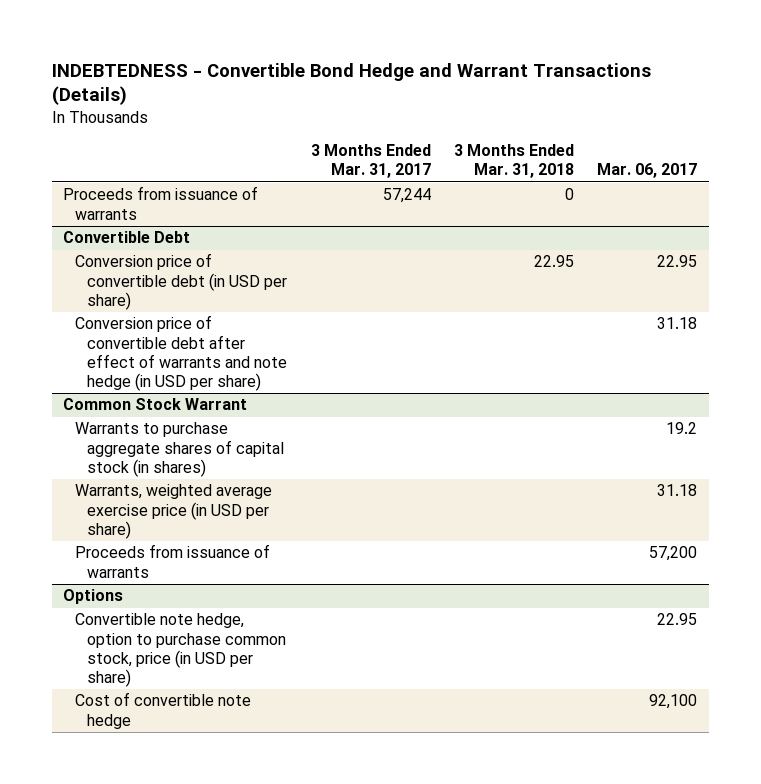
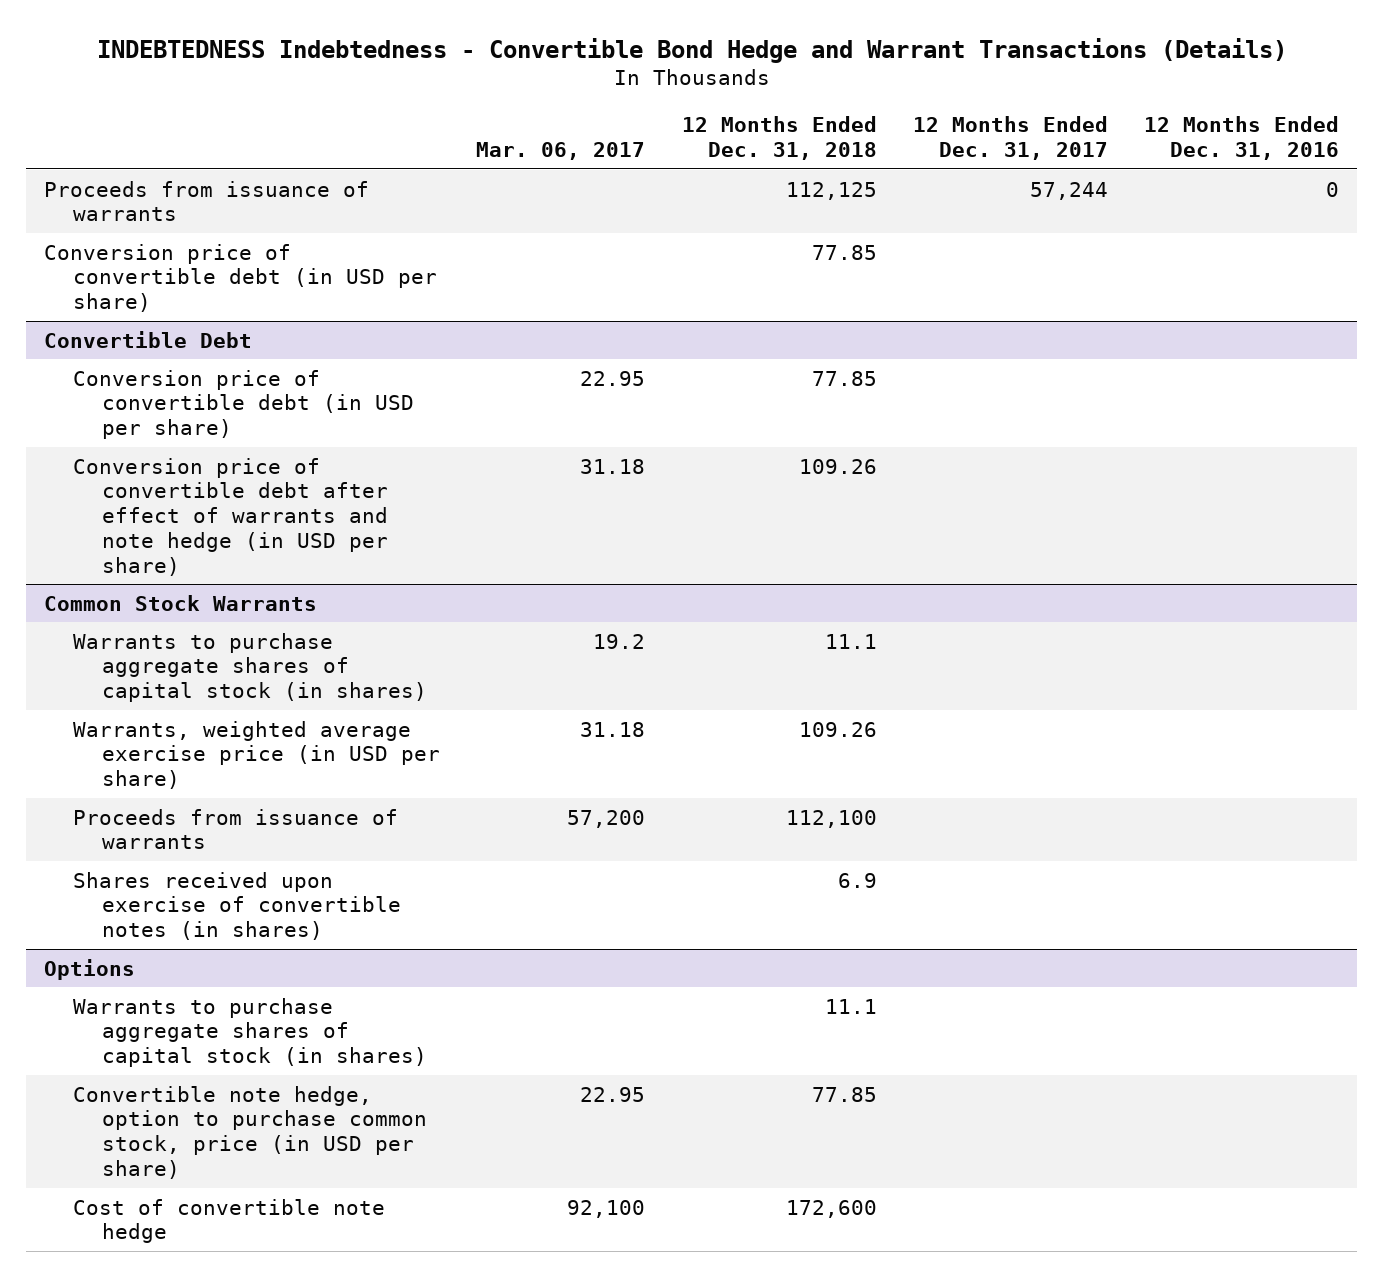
[51,62,651,106] INDEBTEDNESS - Convertible Bond Hedge and Warrant Transactions (Details) -> [96,37,1287,63] INDEBTEDNESS Indebtedness - Convertible Bond Hedge and Warrant Transactions (Details)
[310,144,431,179] 3 Months Ended Mar. 31, 2017 -> none
[453,144,574,179] 3 Months Ended Mar. 31, 2018 -> none
none -> [681,116,877,161] 12 Months Ended Dec. 31, 2018
none -> [912,116,1108,161] 12 Months Ended Dec. 31, 2017
none -> [1143,116,1339,161] 12 Months Ended Dec. 31, 2016
none -> [44,243,438,313] Conversion price of convertible debt (in USD per share)
[63,398,248,411] Common Stock Warrant -> [44,594,318,611] Common Stock Warrants
none -> [73,871,402,941] Shares received upon exercise of convertible notes (in shares)
none -> [73,997,428,1068] Warrants to purchase aggregate shares of capital stock (in shares)

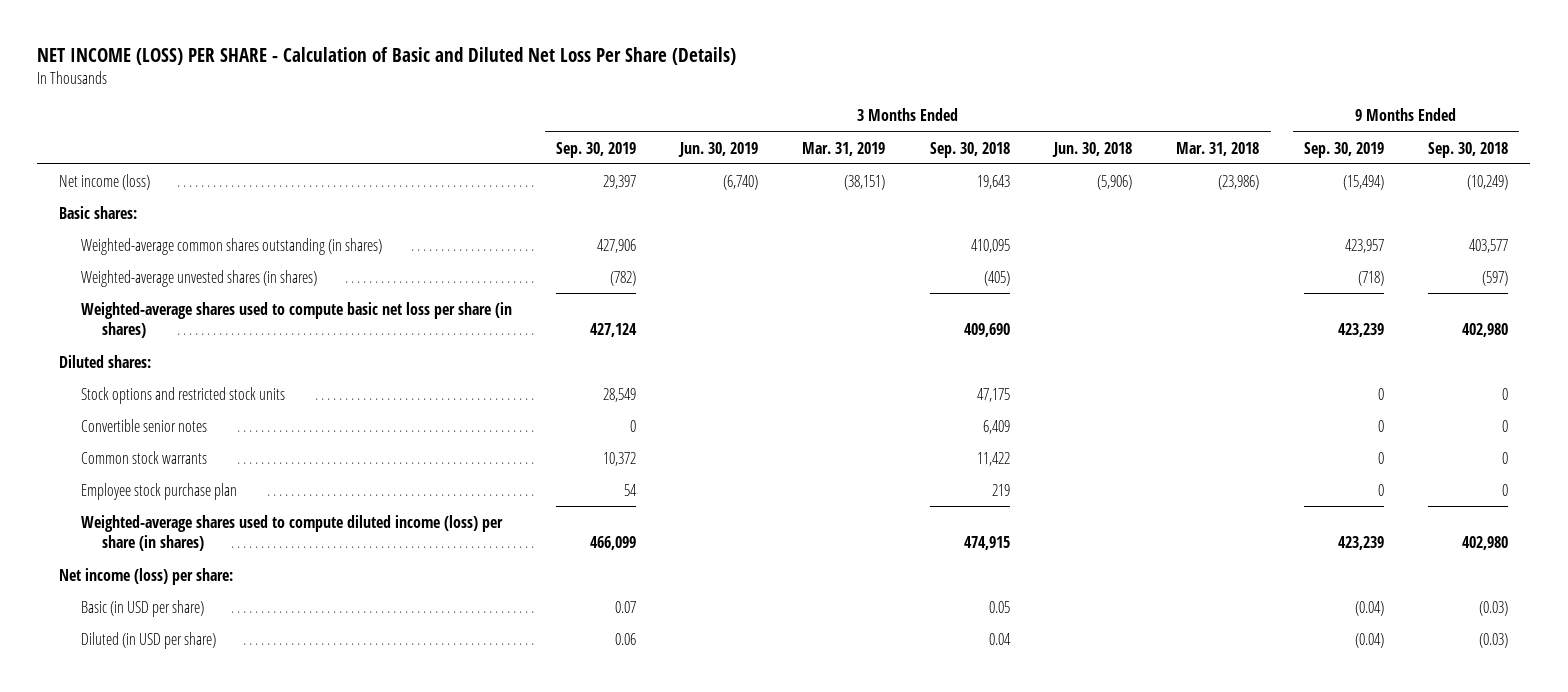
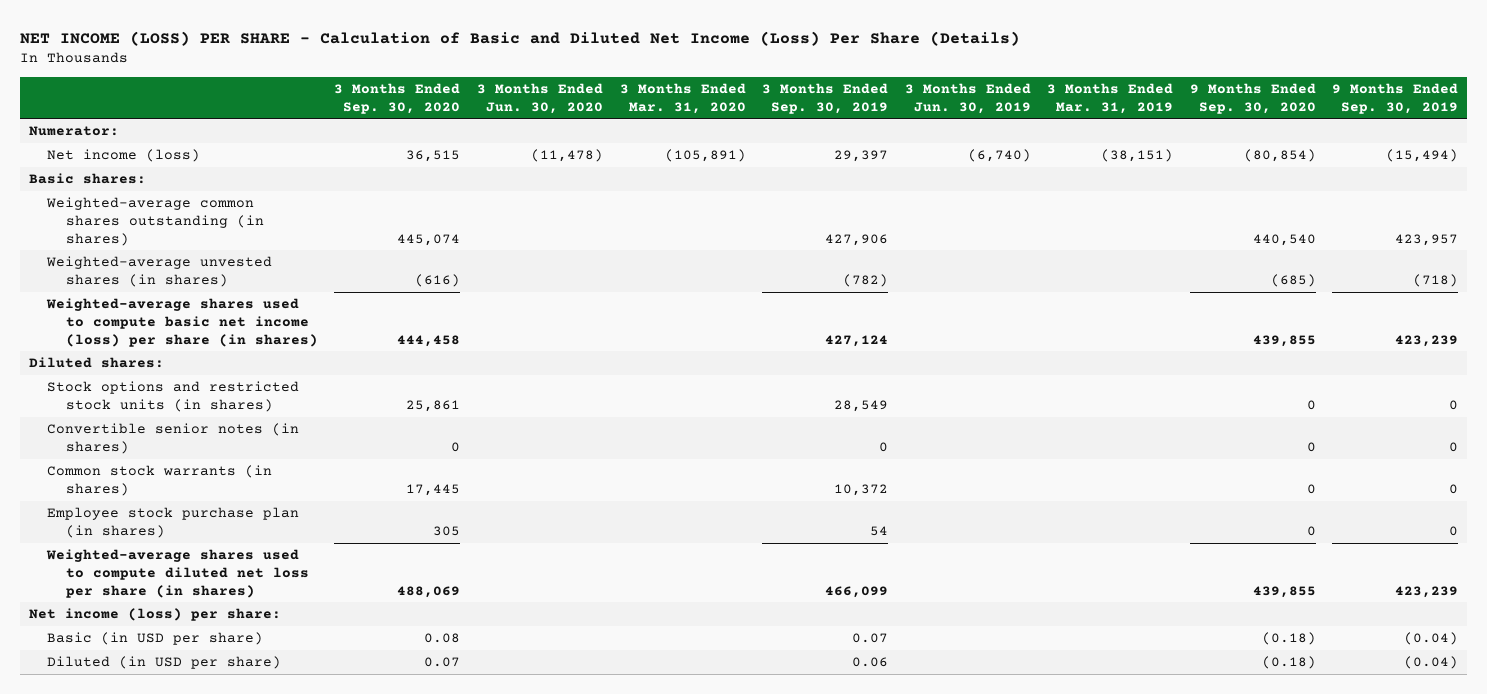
[37,47,737,66] NET INCOME (LOSS) PER SHARE - Calculation of Basic and Diluted Net Loss Per Share (Details) -> [20,30,1021,46] NET INCOME (LOSS) PER SHARE - Calculation of Basic and Diluted Net Income (Loss) Per Share (Details)
[929,141,1010,158] Sep. 30, 2018 -> none
[1052,141,1133,157] Jun. 30, 2018 -> none
[1176,141,1260,156] Mar. 31, 2018 -> none
[1428,141,1509,158] Sep. 30, 2018 -> none
none -> [334,82,461,114] 3 Months Ended Sep. 30, 2020
none -> [477,82,604,114] 3 Months Ended Jun. 30, 2020
none -> [619,82,746,114] 3 Months Ended Mar. 31, 2020
none -> [1189,82,1316,114] 9 Months Ended Sep. 30, 2020
none -> [28,126,119,137] Numerator:
[80,301,512,339] Weighted-average shares used to compute basic net loss per share (in shares) -> [46,298,318,347] Weighted-average shares used to compute basic net income (loss) per share (in shares)
[80,386,285,404] Stock options and restricted stock units -> [47,381,300,412] Stock options and restricted stock units (in shares)
[80,418,207,432] Convertible senior notes -> [47,423,300,454] Convertible senior notes (in shares)
[80,450,207,464] Common stock warrants -> [47,465,273,496] Common stock warrants (in shares)
[80,482,237,500] Employee stock purchase plan -> [47,507,300,538] Employee stock purchase plan (in shares)
[80,514,503,552] Weighted-average shares used to compute diluted income (loss) per share (in shares) -> [46,549,309,598] Weighted-average shares used to compute diluted net loss per share (in shares)

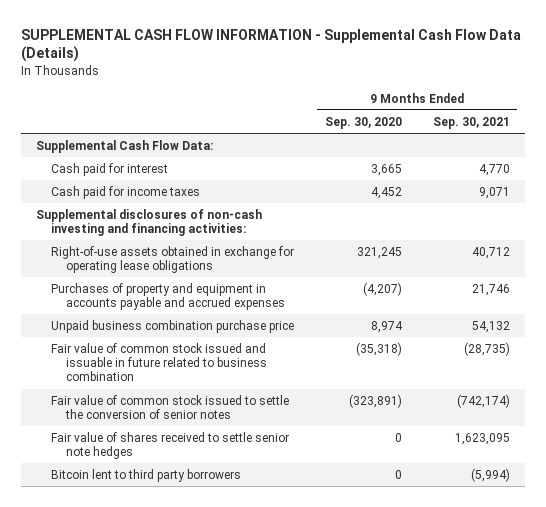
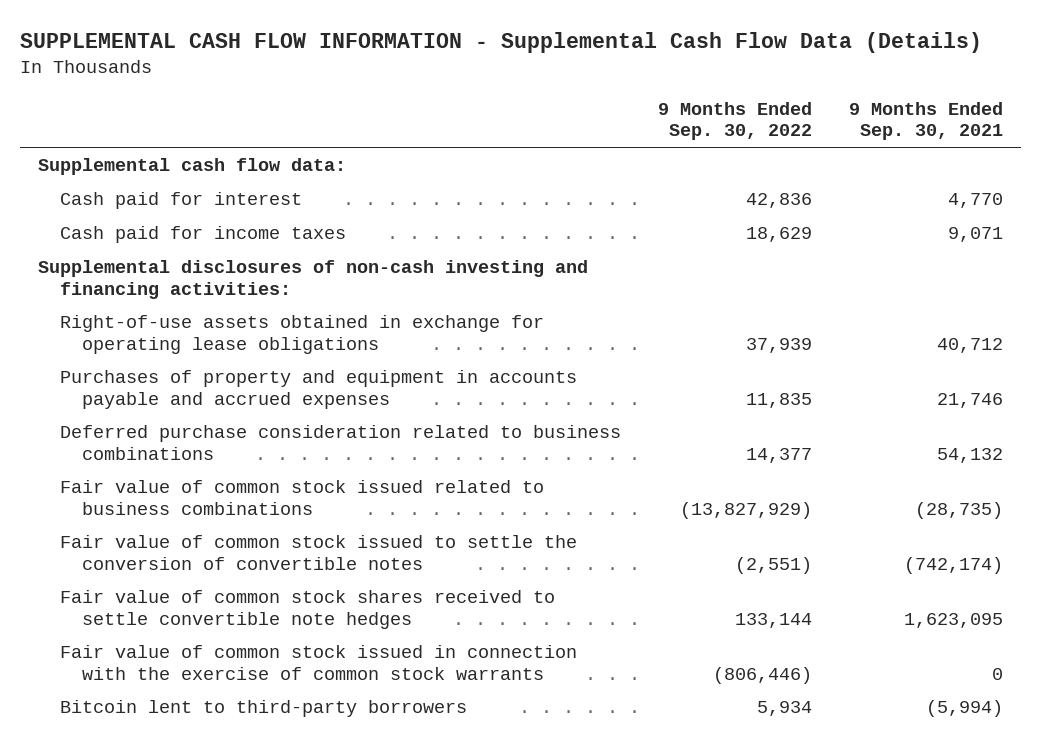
[324,116,402,129] Sep. 30, 2020 -> none
none -> [657,102,812,141] 9 Months Ended Sep. 30, 2022
[36,139,214,153] Supplemental Cash Flow Data: -> [38,158,347,176] Supplemental cash flow data:
[51,319,295,333] Unpaid business combination purchase price -> [60,425,622,460] Deferred purchase consideration related to business combinations
[51,342,267,382] Fair value of common stock issued and issuable in future related to business combination -> [60,480,545,515] Fair value of common stock issued related to business combinations
[51,394,290,420] Fair value of common stock issued to settle the conversion of senior notes -> [60,535,578,570] Fair value of common stock issued to settle the conversion of convertible notes
[51,431,290,460] Fair value of shares received to settle senior note hedges -> [60,590,556,629] Fair value of common stock shares received to settle convertible note hedges
none -> [60,645,578,680] Fair value of common stock issued in connection with the exercise of common stock warrants
[51,468,242,482] Bitcoin lent to third party borrowers -> [60,700,468,718] Bitcoin lent to third-party borrowers

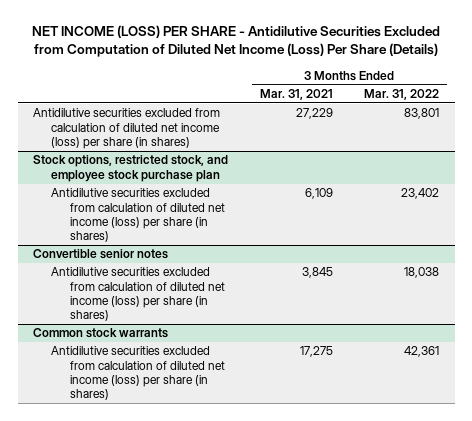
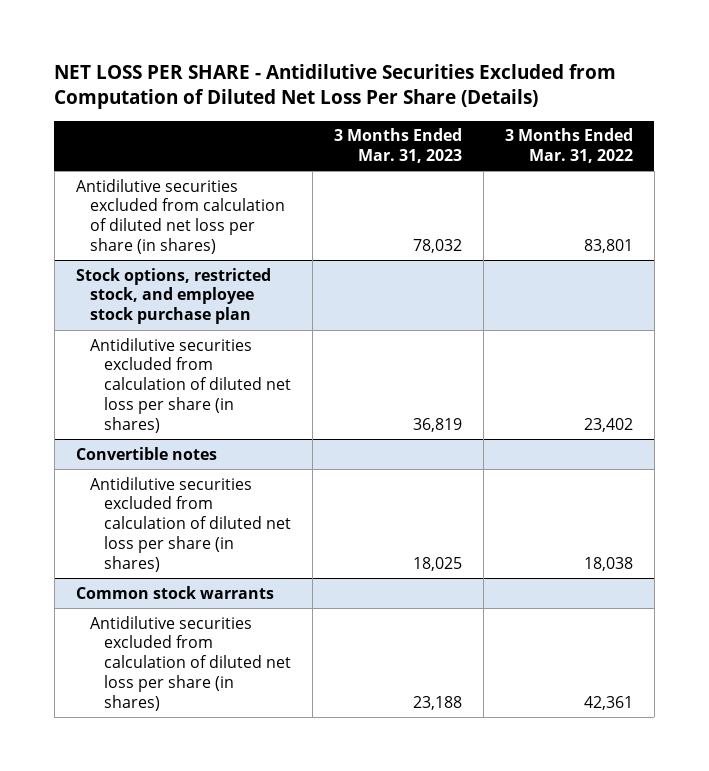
[32,24,441,58] NET INCOME (LOSS) PER SHARE - Antidilutive Securities Excluded from Computation of Diluted Net Income (Loss) Per Share (Details) -> [54,64,617,110] NET LOSS PER SHARE - Antidilutive Securities Excluded from Computation of Diluted Net Loss Per Share (Details)
[259,88,333,100] Mar. 31, 2021 -> none
none -> [334,128,463,164] 3 Months Ended Mar. 31, 2023
[33,108,221,150] Antidilutive securities excluded from calculation of diluted net income (loss) per share (in shares) -> [75,178,286,254] Antidilutive securities excluded from calculation of diluted net loss per share (in shares)
[51,188,225,243] Antidilutive securities excluded from calculation of diluted net income (loss) per share (in shares) -> [90,337,292,433] Antidilutive securities excluded from calculation of diluted net loss per share (in shares)
[33,249,169,260] Convertible senior notes -> [75,446,217,460] Convertible notes
[51,267,225,322] Antidilutive securities excluded from calculation of diluted net income (loss) per share (in shares) -> [90,476,292,572] Antidilutive securities excluded from calculation of diluted net loss per share (in shares)
[51,346,225,401] Antidilutive securities excluded from calculation of diluted net income (loss) per share (in shares) -> [90,615,292,711] Antidilutive securities excluded from calculation of diluted net loss per share (in shares)

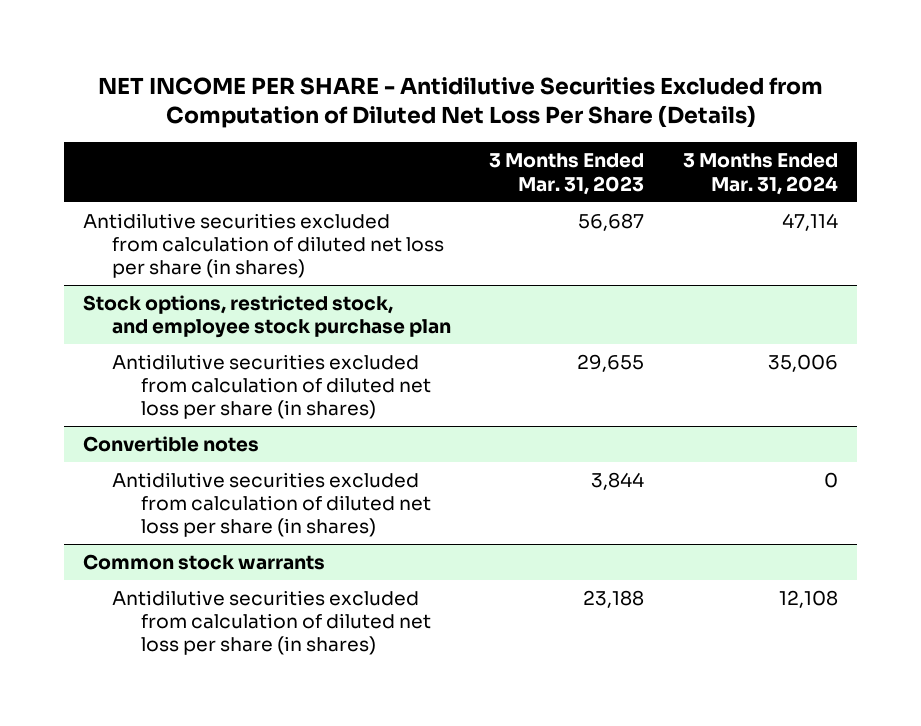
[54,64,617,110] NET LOSS PER SHARE - Antidilutive Securities Excluded from Computation of Diluted Net Loss Per Share (Details) -> [97,76,823,129] NET INCOME PER SHARE - Antidilutive Securities Excluded from Computation of Diluted Net Loss Per Share (Details)
[504,128,633,164] 3 Months Ended Mar. 31, 2022 -> none
none -> [682,153,838,195] 3 Months Ended Mar. 31, 2024
[413,238,463,253] 78,032 -> [578,212,645,231] 56,687
[413,417,463,432] 36,819 -> [577,353,645,372] 29,655
[413,556,463,571] 18,025 -> [591,471,645,490] 3,844

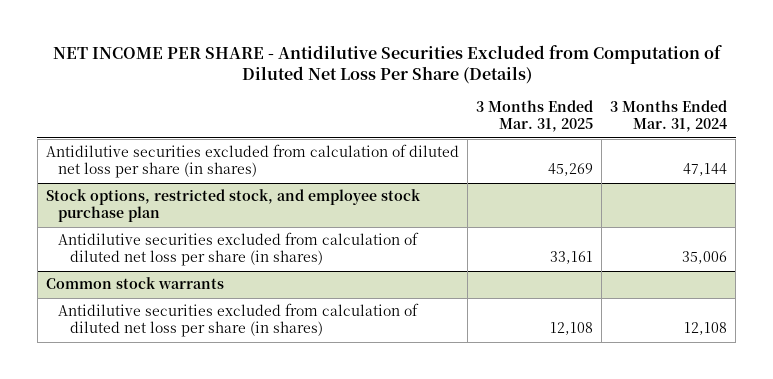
[489,153,645,195] 3 Months Ended Mar. 31, 2023 -> none
none -> [476,100,594,133] 3 Months Ended Mar. 31, 2025
[781,212,838,231] 47,114 -> [683,163,728,177] 47,144
[83,435,260,452] Convertible notes -> none
[112,471,431,538] Antidilutive securities excluded from calculation of diluted net loss per share (in shares) -> none

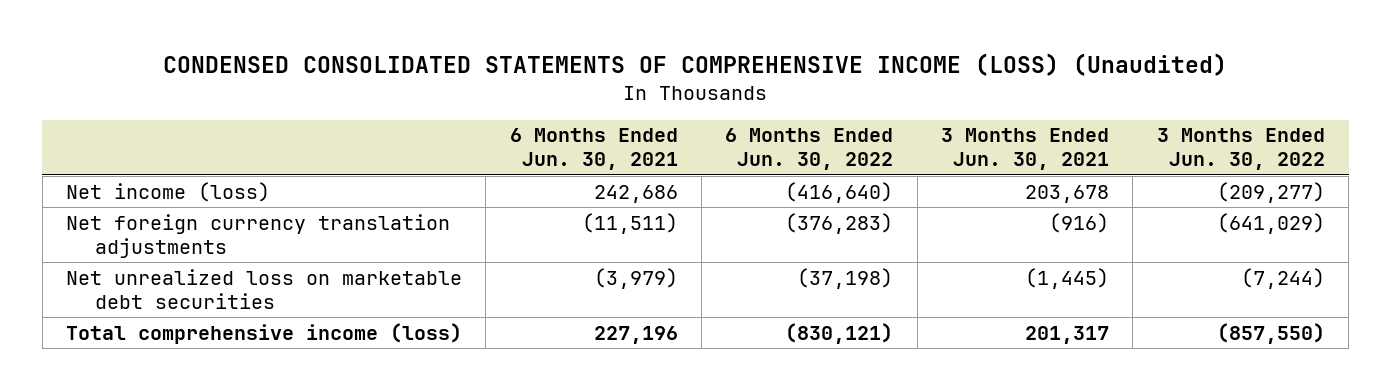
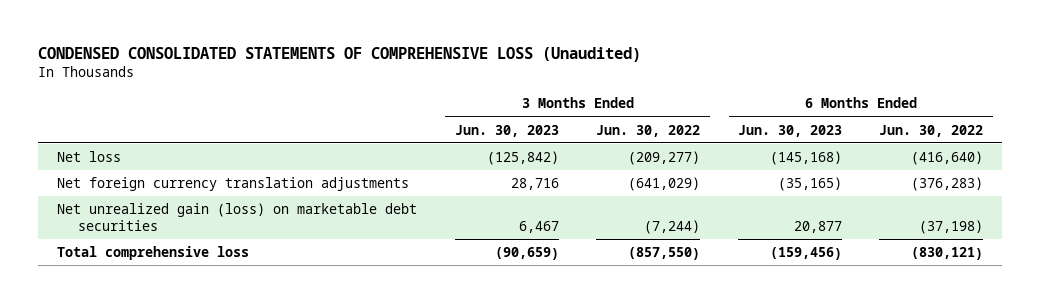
[163,52,1228,76] CONDENSED CONSOLIDATED STATEMENTS OF COMPREHENSIVE INCOME (LOSS) (Unaudited) -> [38,47,642,63] CONDENSED CONSOLIDATED STATEMENTS OF COMPREHENSIVE LOSS (Unaudited)
[509,128,678,171] 6 Months Ended Jun. 30, 2021 -> none
[941,128,1110,171] 3 Months Ended Jun. 30, 2021 -> none
none -> [454,124,559,137] Jun. 30, 2023
none -> [737,124,842,137] Jun. 30, 2023
[65,181,270,202] Net income (loss) -> [57,150,122,162] Net loss
[65,268,462,309] Net unrealized loss on marketable debt securities -> [57,202,418,231] Net unrealized gain (loss) on marketable debt securities
[65,322,462,344] Total comprehensive income (loss) -> [57,245,250,260] Total comprehensive loss

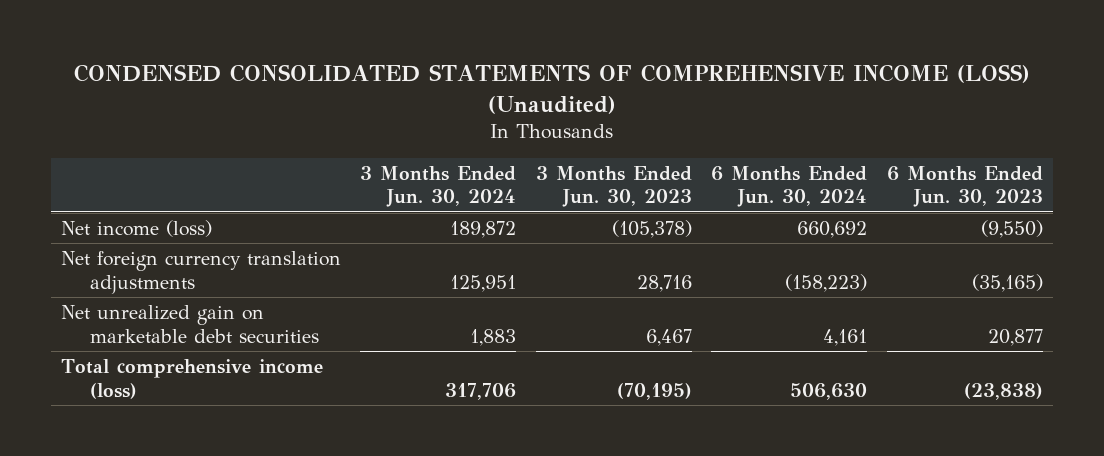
[38,47,642,63] CONDENSED CONSOLIDATED STATEMENTS OF COMPREHENSIVE LOSS (Unaudited) -> [73,64,1030,114] CONDENSED CONSOLIDATED STATEMENTS OF COMPREHENSIVE INCOME (LOSS) (Unaudited)
[596,124,701,137] Jun. 30, 2022 -> none
[879,124,984,137] Jun. 30, 2022 -> none
none -> [360,165,517,208] 3 Months Ended Jun. 30, 2024
none -> [711,165,868,208] 6 Months Ended Jun. 30, 2024
[57,150,122,162] Net loss -> [60,219,212,237] Net income (loss)
[486,150,559,165] (125,842) -> [611,219,692,238] (105,378)
[769,150,842,165] (145,168) -> [981,219,1044,238] (9,550)
[57,202,418,231] Net unrealized gain (loss) on marketable debt securities -> [60,304,320,343] Net unrealized gain on marketable debt securities
[57,245,250,260] Total comprehensive loss -> [60,358,323,399] Total comprehensive income (loss)
[494,246,559,260] (90,659) -> [616,382,692,400] (70,195)
[769,246,842,260] (159,456) -> [964,382,1044,400] (23,838)

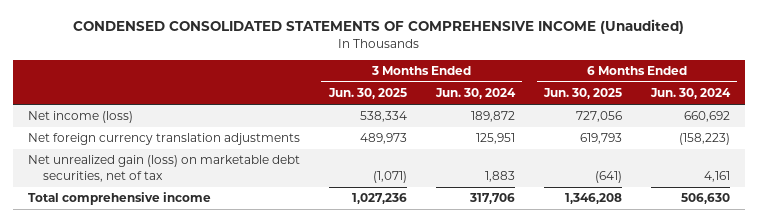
[73,64,1030,114] CONDENSED CONSOLIDATED STATEMENTS OF COMPREHENSIVE INCOME (LOSS) (Unaudited) -> [72,19,684,35] CONDENSED CONSOLIDATED STATEMENTS OF COMPREHENSIVE INCOME (Unaudited)
[535,165,692,208] 3 Months Ended Jun. 30, 2023 -> none
[887,165,1044,208] 6 Months Ended Jun. 30, 2023 -> none
none -> [327,88,407,100] Jun. 30, 2025
none -> [542,88,622,100] Jun. 30, 2025
[60,304,320,343] Net unrealized gain on marketable debt securities -> [27,155,300,182] Net unrealized gain (loss) on marketable debt securities, net of tax
[60,358,323,399] Total comprehensive income (loss) -> [27,192,211,206] Total comprehensive income

